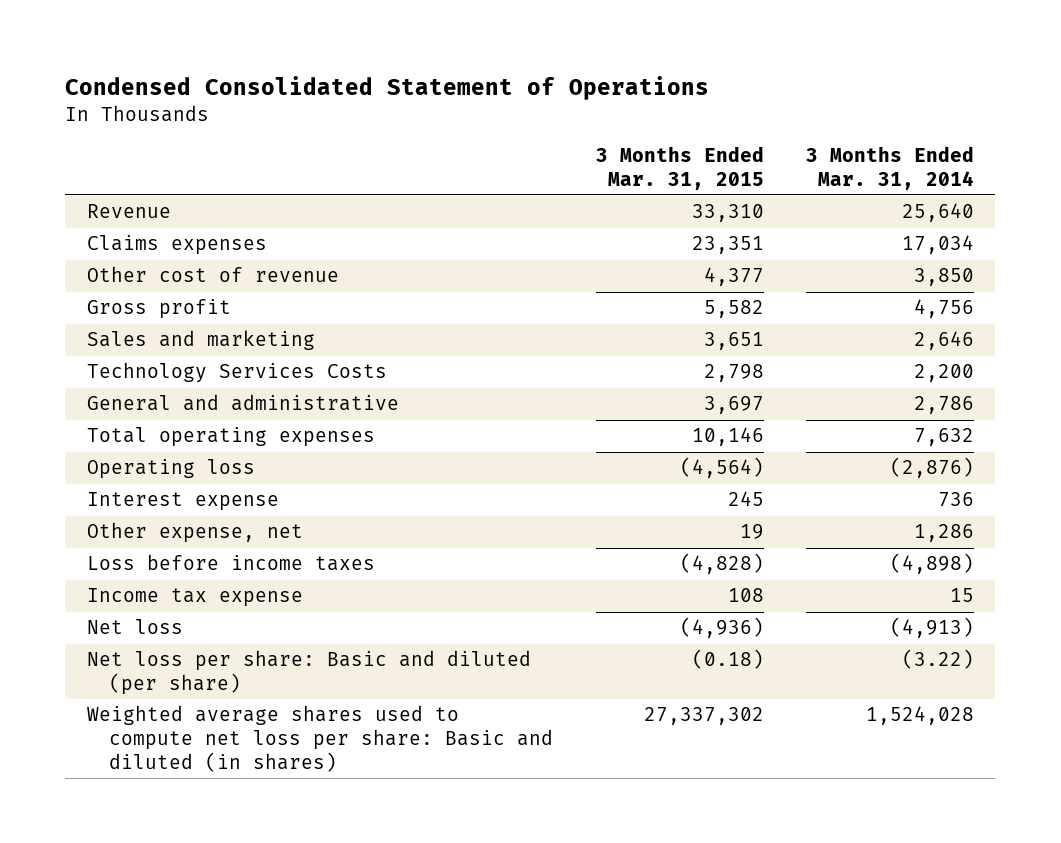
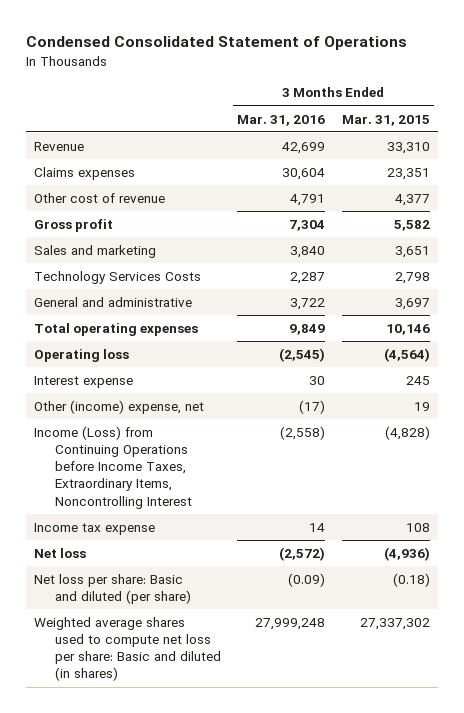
[805,146,974,190] 3 Months Ended Mar. 31, 2014 -> none
none -> [237,114,326,126] Mar. 31, 2016
[86,522,303,544] Other expense, net -> [33,400,204,415] Other (income) expense, net
[86,554,375,572] Loss before income taxes -> [33,426,193,509] Income (Loss) from Continuing Operations before Income Taxes, Extraordinary Items, Noncontrolling Interest

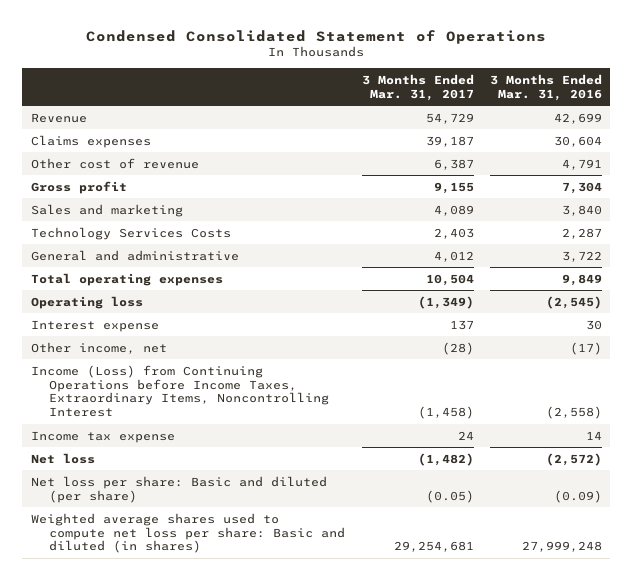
[341,114,430,126] Mar. 31, 2015 -> none
none -> [361,73,474,101] 3 Months Ended Mar. 31, 2017
[33,400,204,415] Other (income) expense, net -> [30,341,167,354] Other income, net

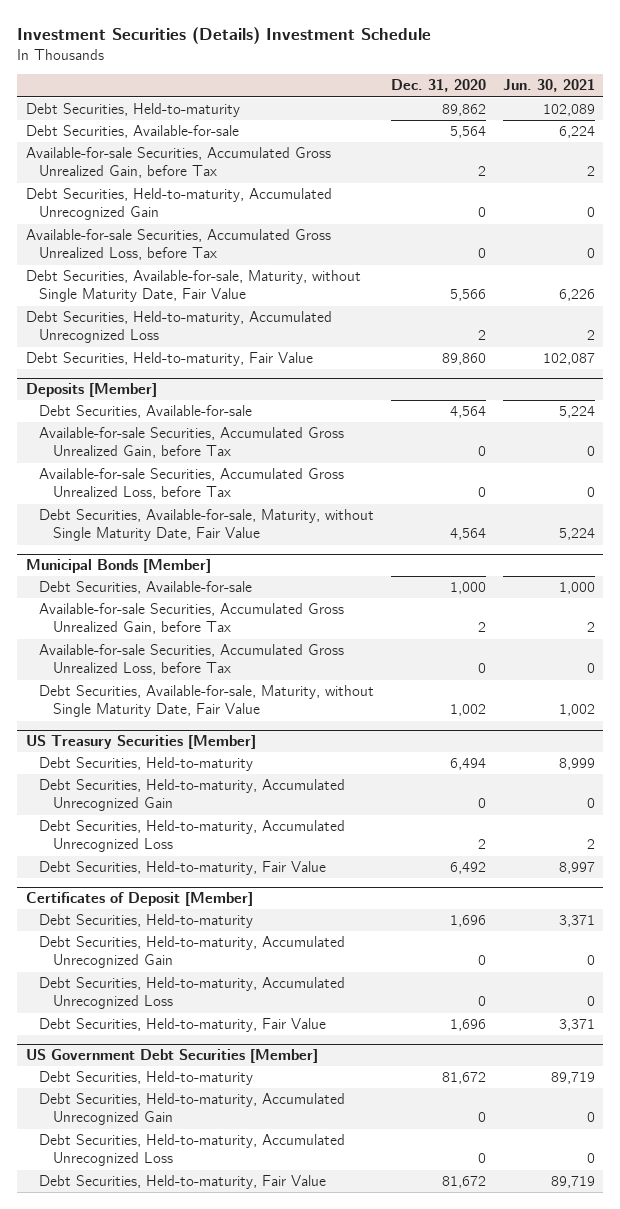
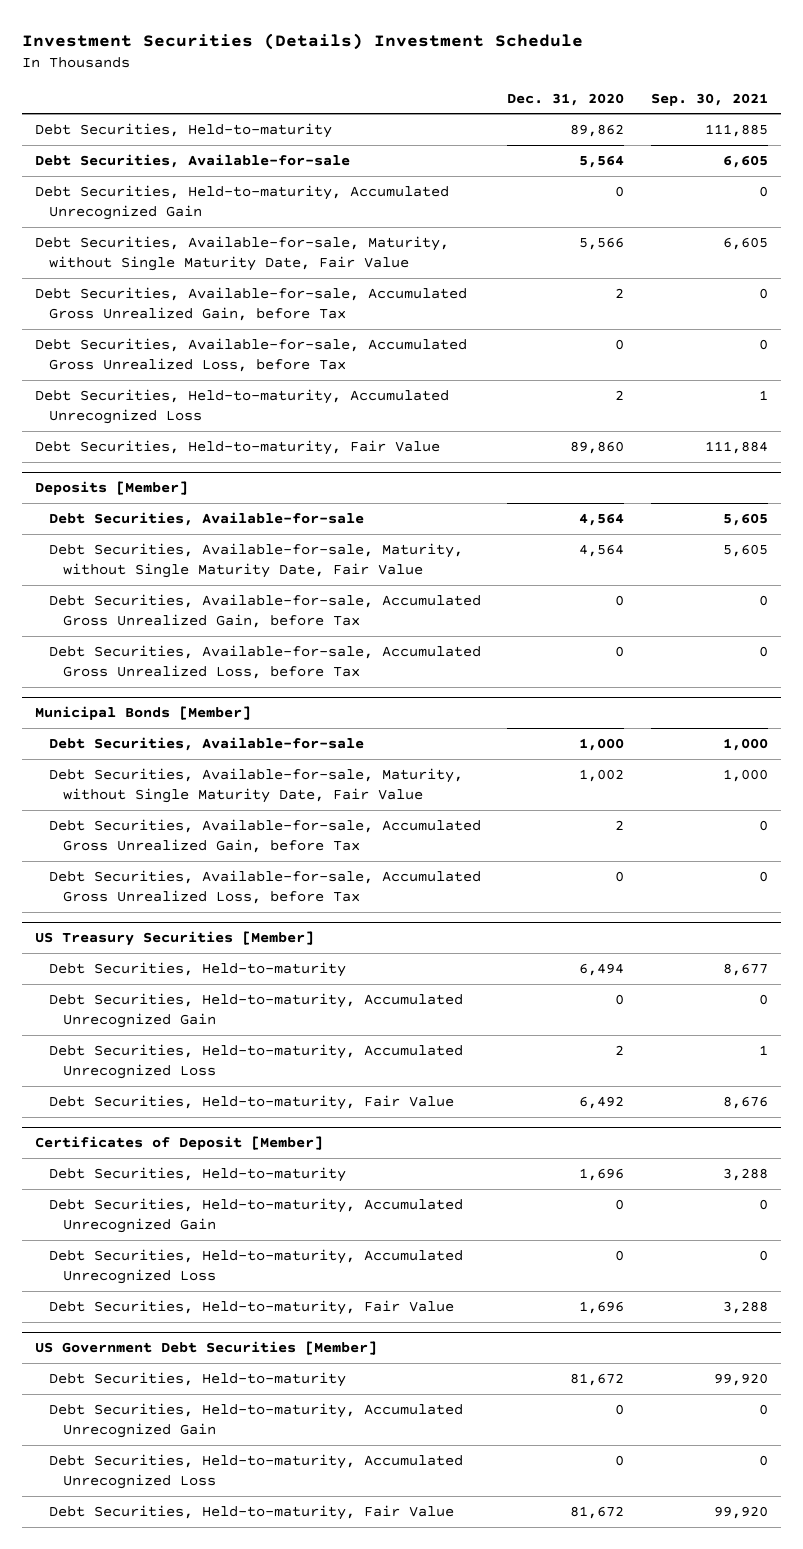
[502,79,595,93] Jun. 30, 2021 -> none
none -> [650,92,768,106] Sep. 30, 2021
[25,147,331,179] Available-for-sale Securities, Accumulated Gross Unrealized Gain, before Tax -> none
[25,229,331,261] Available-for-sale Securities, Accumulated Gross Unrealized Loss, before Tax -> none
none -> [35,286,468,322] Debt Securities, Available-for-sale, Accumulated Gross Unrealized Gain, before Tax
none -> [35,337,468,373] Debt Securities, Available-for-sale, Accumulated Gross Unrealized Loss, before Tax
[39,427,345,459] Available-for-sale Securities, Accumulated Gross Unrealized Gain, before Tax -> none
[39,468,345,500] Available-for-sale Securities, Accumulated Gross Unrealized Loss, before Tax -> none
none -> [48,593,481,629] Debt Securities, Available-for-sale, Accumulated Gross Unrealized Gain, before Tax
none -> [48,644,481,680] Debt Securities, Available-for-sale, Accumulated Gross Unrealized Loss, before Tax
[39,603,345,635] Available-for-sale Securities, Accumulated Gross Unrealized Gain, before Tax -> none
[39,644,345,676] Available-for-sale Securities, Accumulated Gross Unrealized Loss, before Tax -> none
none -> [48,818,481,854] Debt Securities, Available-for-sale, Accumulated Gross Unrealized Gain, before Tax
none -> [48,869,481,905] Debt Securities, Available-for-sale, Accumulated Gross Unrealized Loss, before Tax

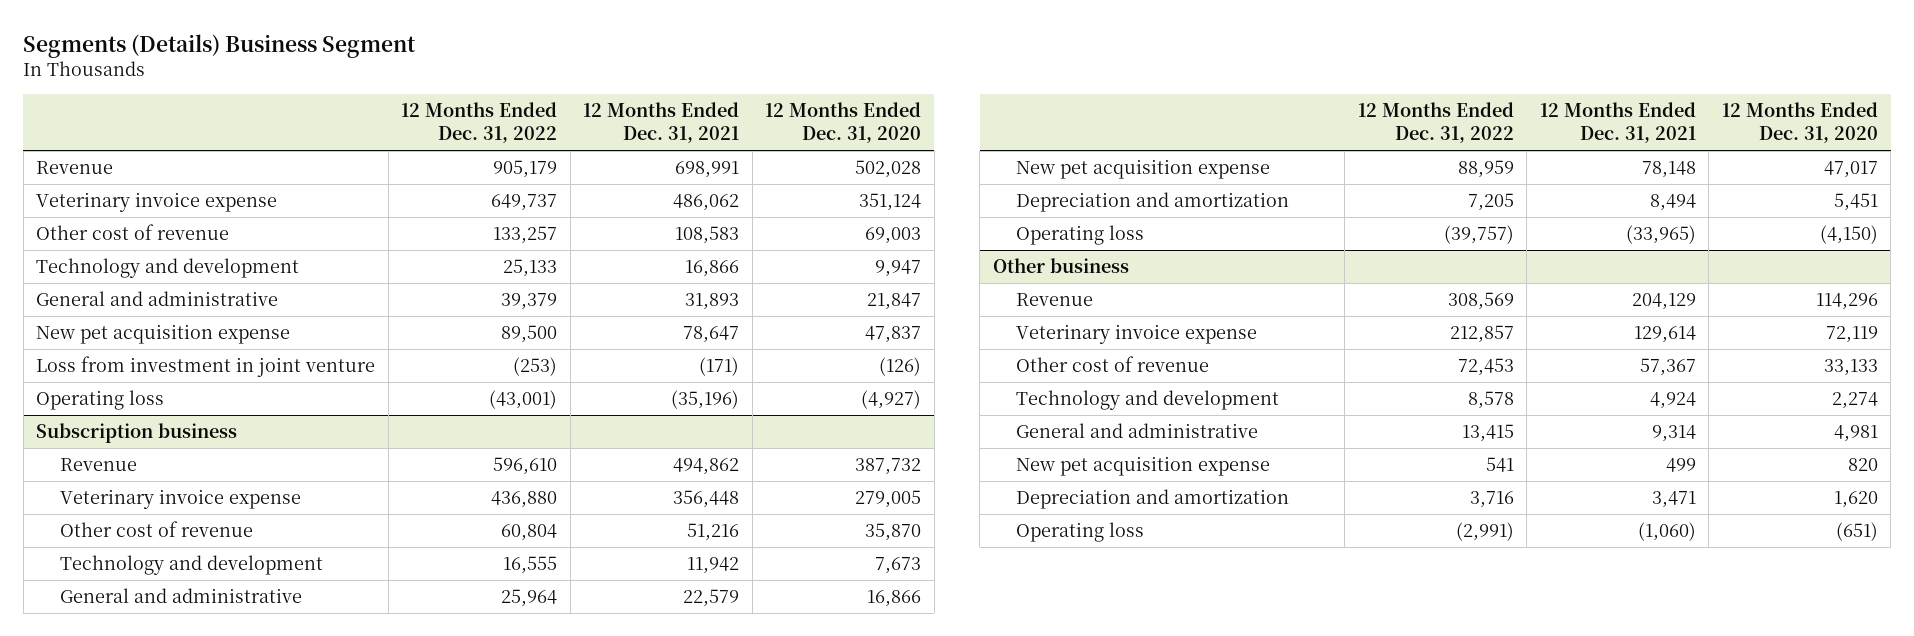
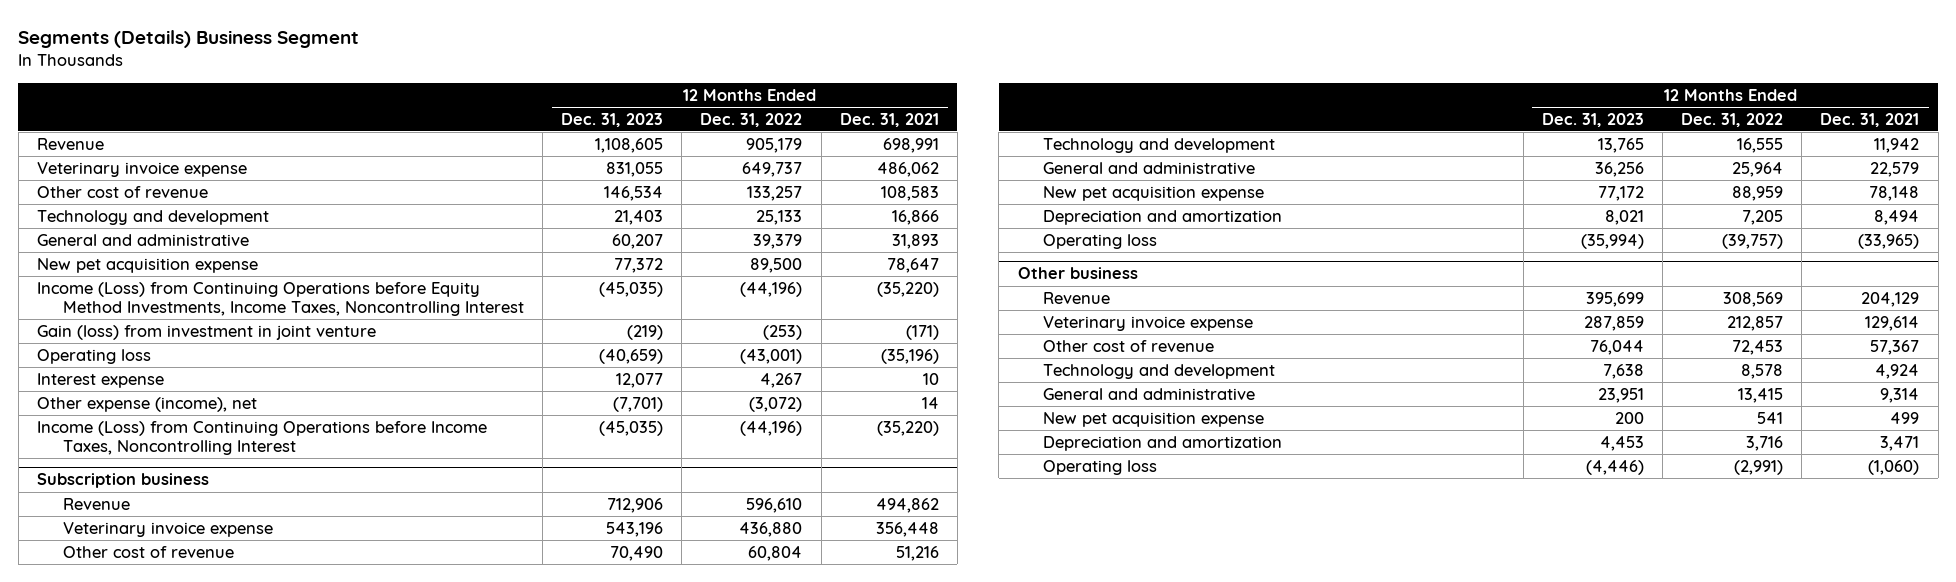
[765,102,922,144] 12 Months Ended Dec. 31, 2020 -> none
none -> [561,112,664,127] Dec. 31, 2023
none -> [36,281,524,317] Income (Loss) from Continuing Operations before Equity Method Investments, Income Taxes, Noncontrolling Interest
[36,356,376,378] Loss from investment in joint venture -> [36,324,376,340] Gain (loss) from investment in joint venture
none -> [36,372,164,388] Interest expense
none -> [36,396,257,412] Other expense (income), net
none -> [36,420,487,456] Income (Loss) from Continuing Operations before Income Taxes, Noncontrolling Interest

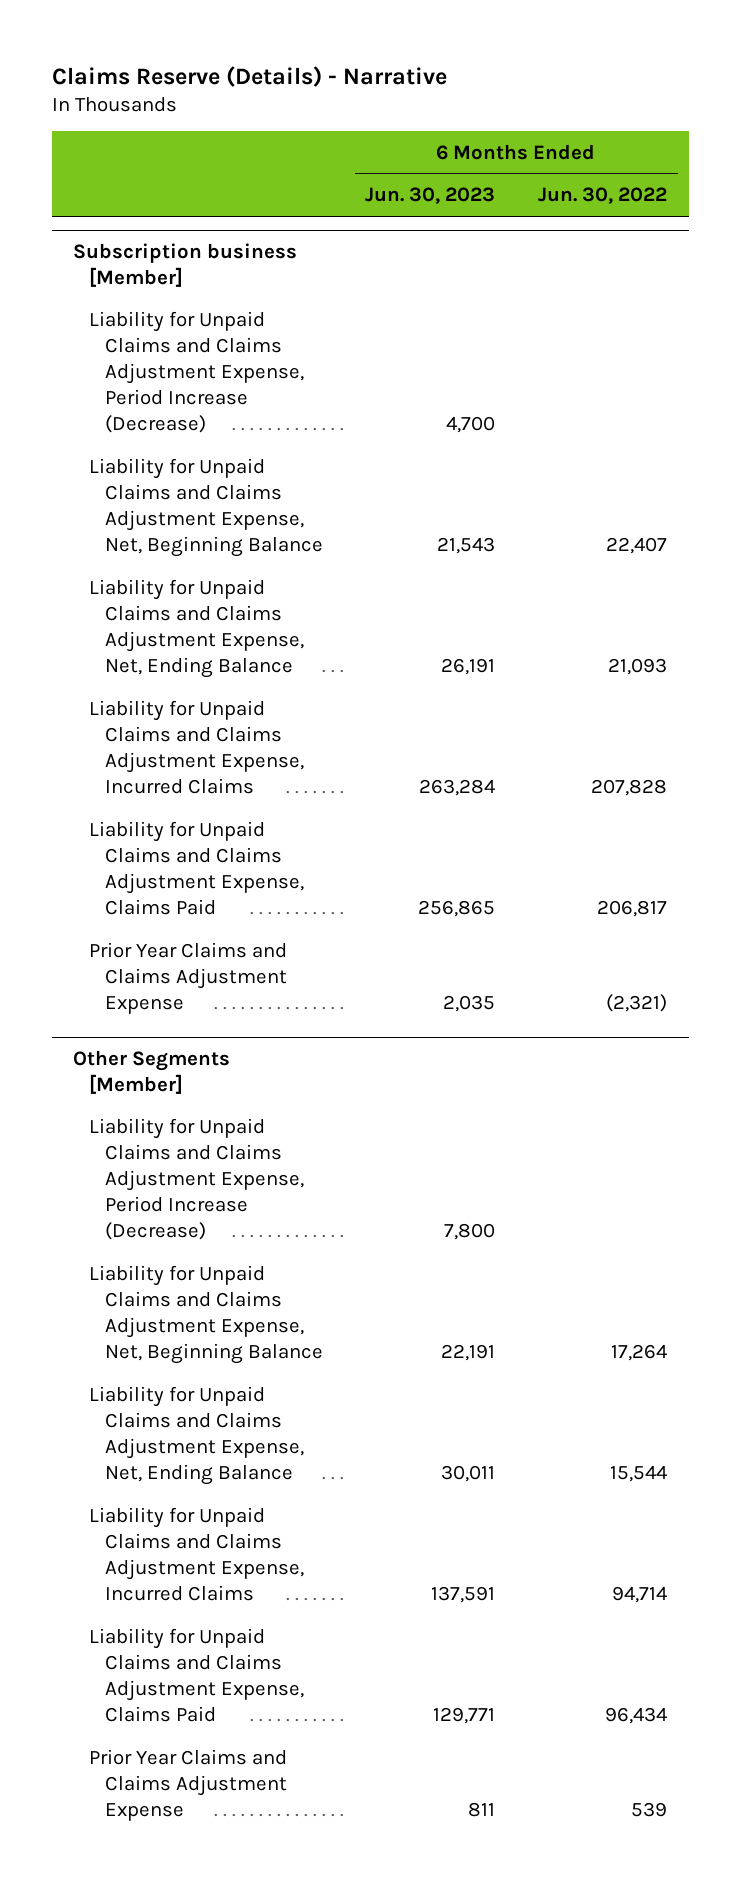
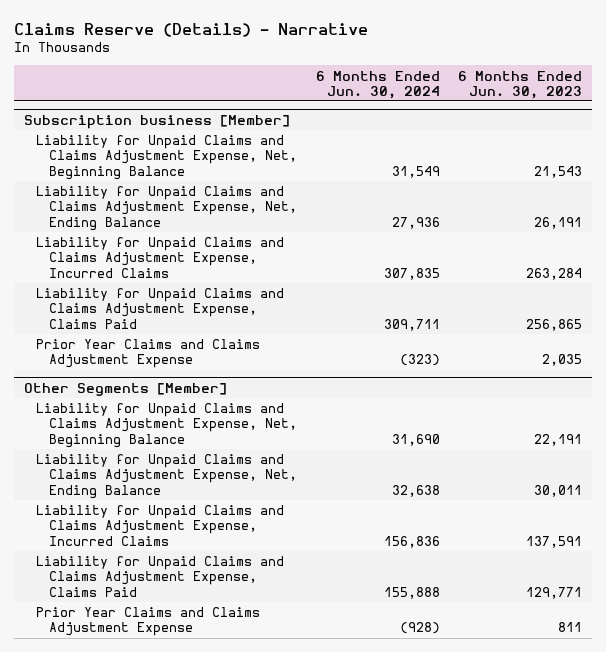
[538,187,668,205] Jun. 30, 2022 -> none
none -> [315,70,440,99] 6 Months Ended Jun. 30, 2024
[89,310,304,434] Liability for Unpaid Claims and Claims Adjustment Expense, Period Increase (Decrease) -> none
[89,1117,304,1241] Liability for Unpaid Claims and Claims Adjustment Expense, Period Increase (Decrease) -> none

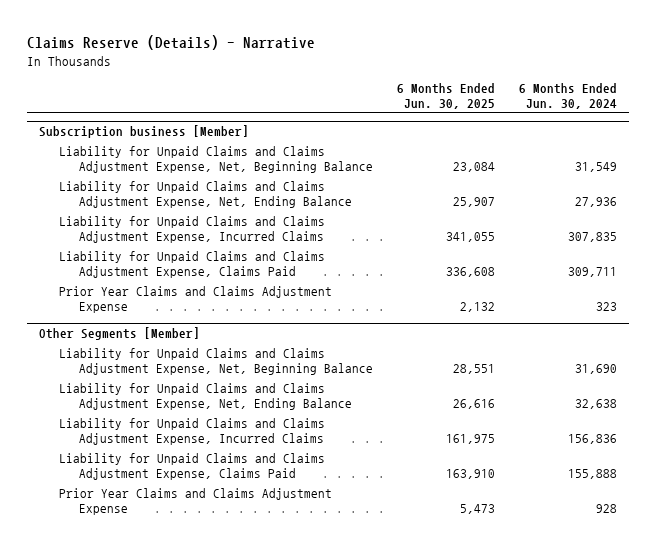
[458,70,583,99] 6 Months Ended Jun. 30, 2023 -> none
none -> [396,82,495,110] 6 Months Ended Jun. 30, 2025
[399,354,440,367] (323) -> [596,302,618,312] 323
[399,622,440,635] (928) -> [596,504,618,514] 928

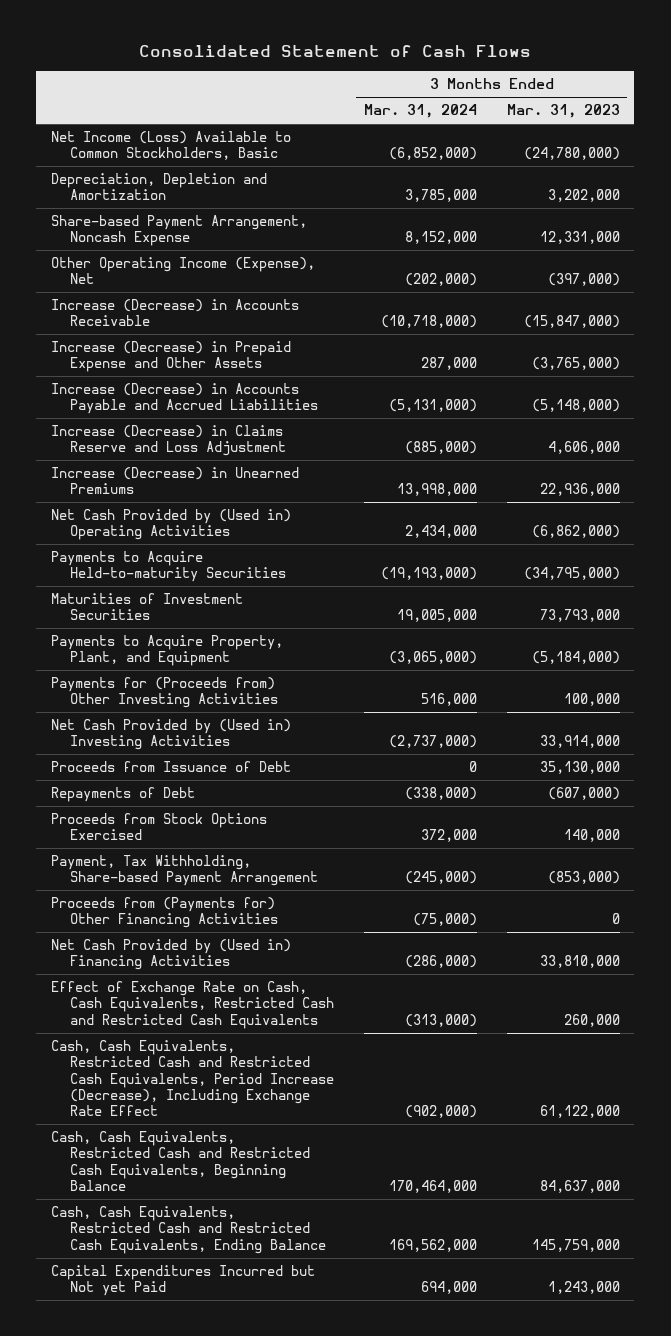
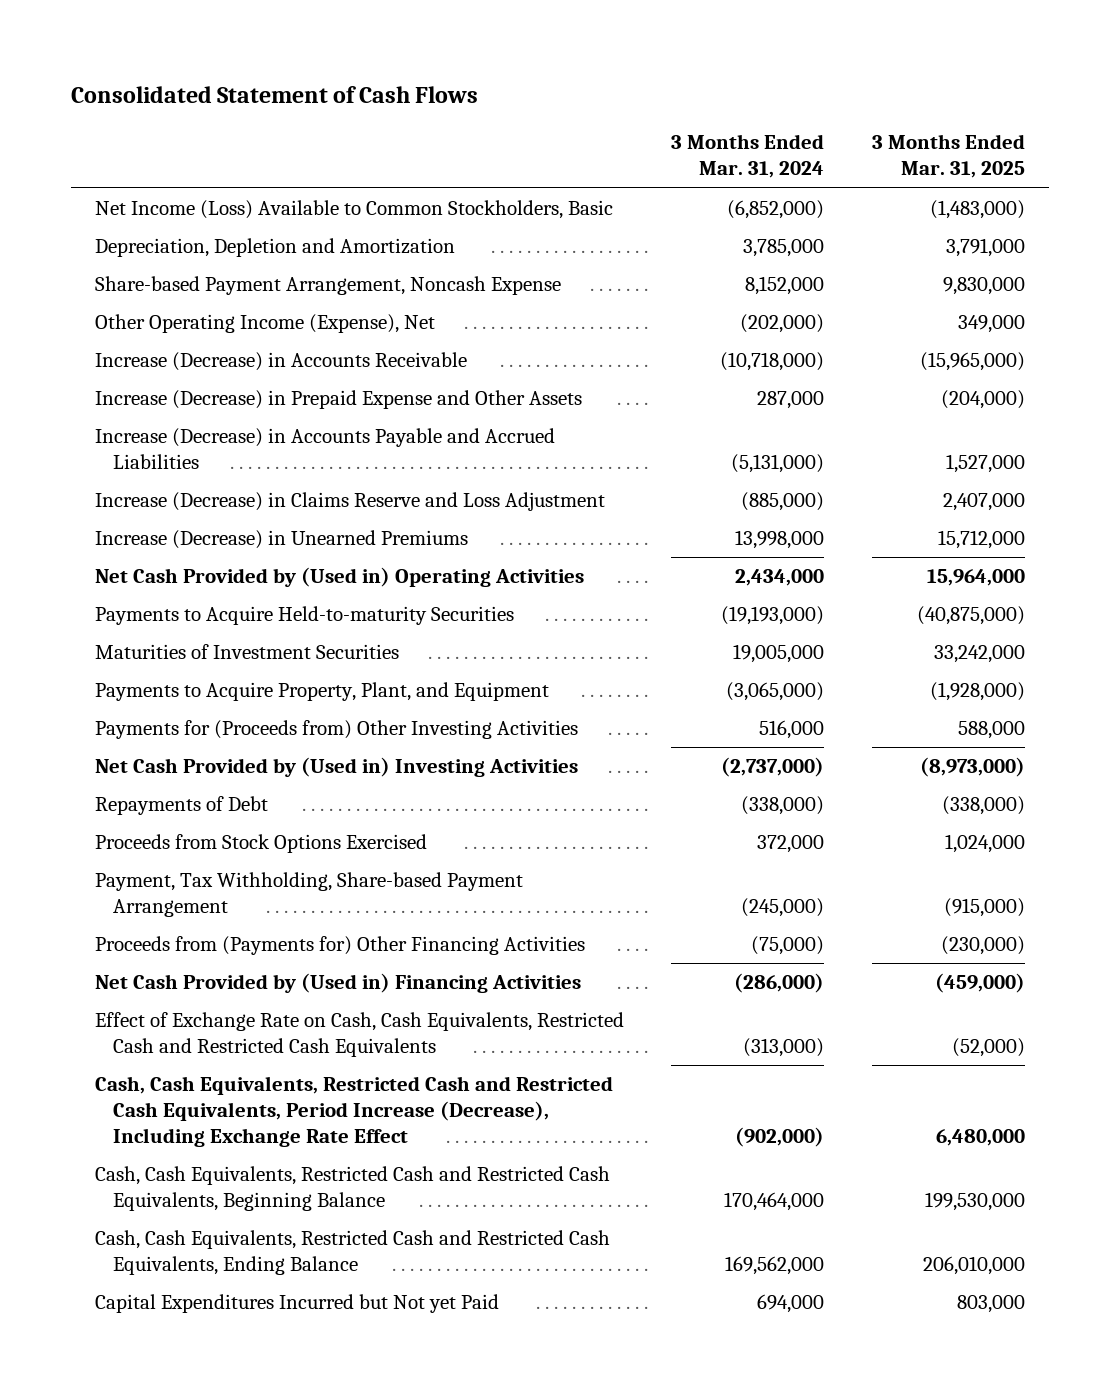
[506,104,620,119] Mar. 31, 2023 -> none
none -> [871,134,1025,179] 3 Months Ended Mar. 31, 2025
[51,761,292,773] Proceeds from Issuance of Debt -> none

